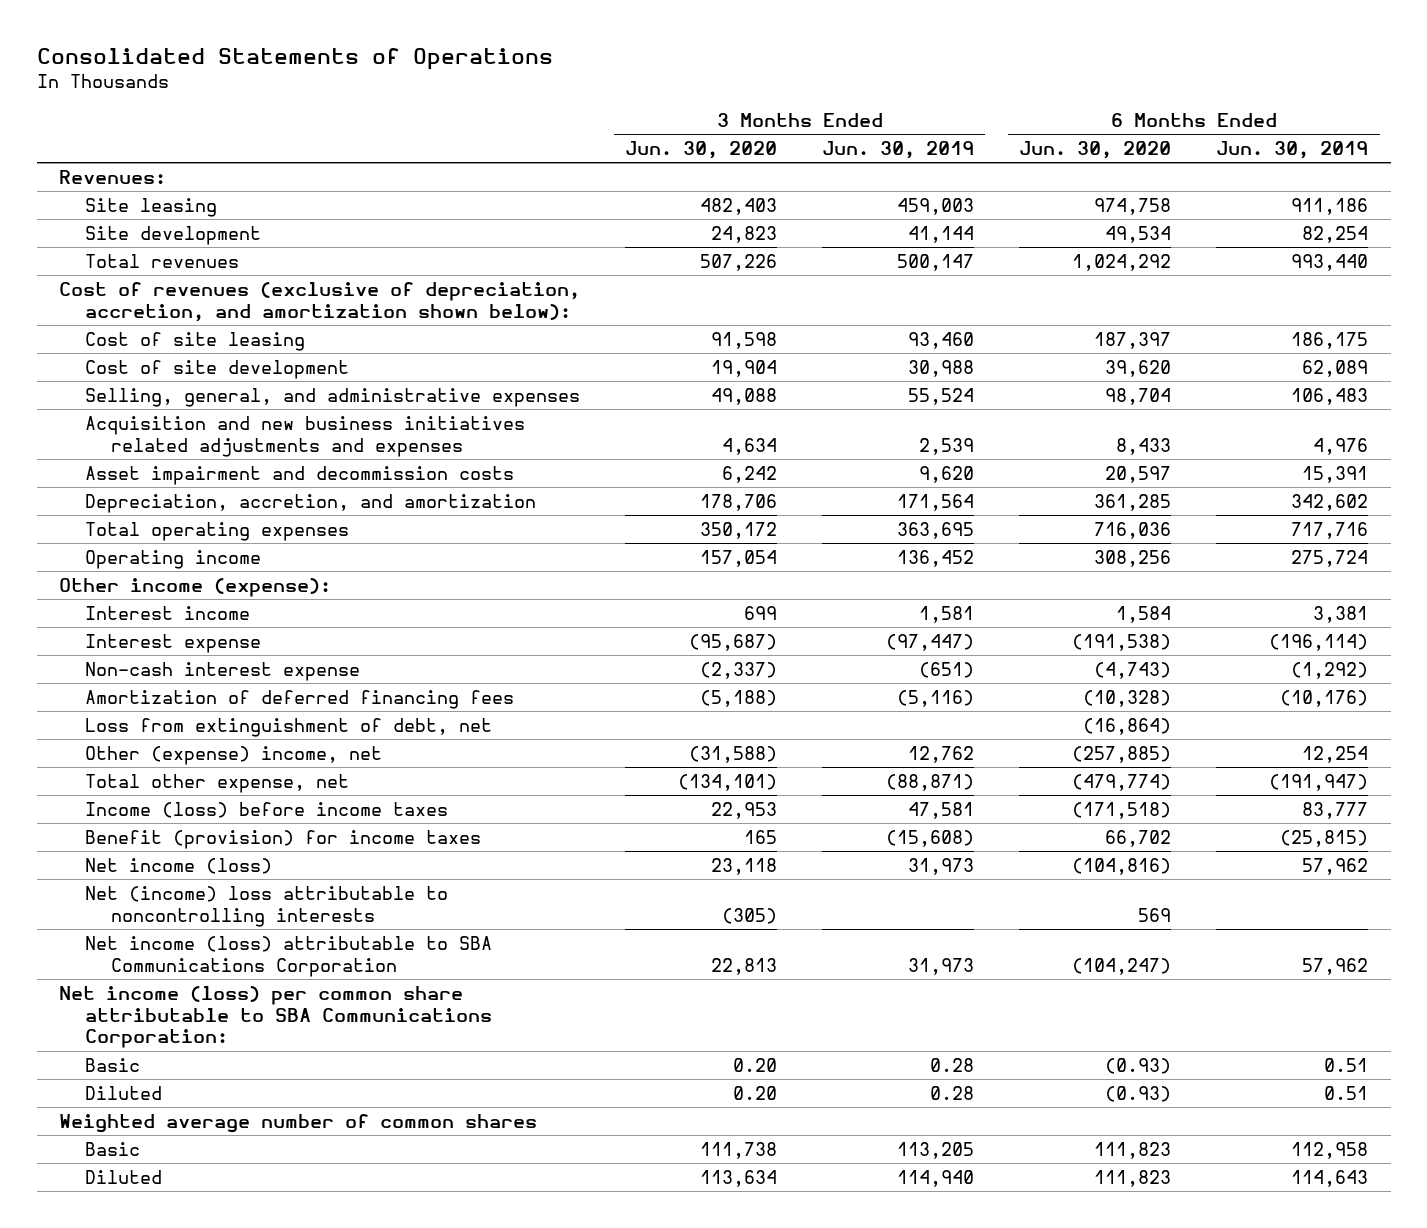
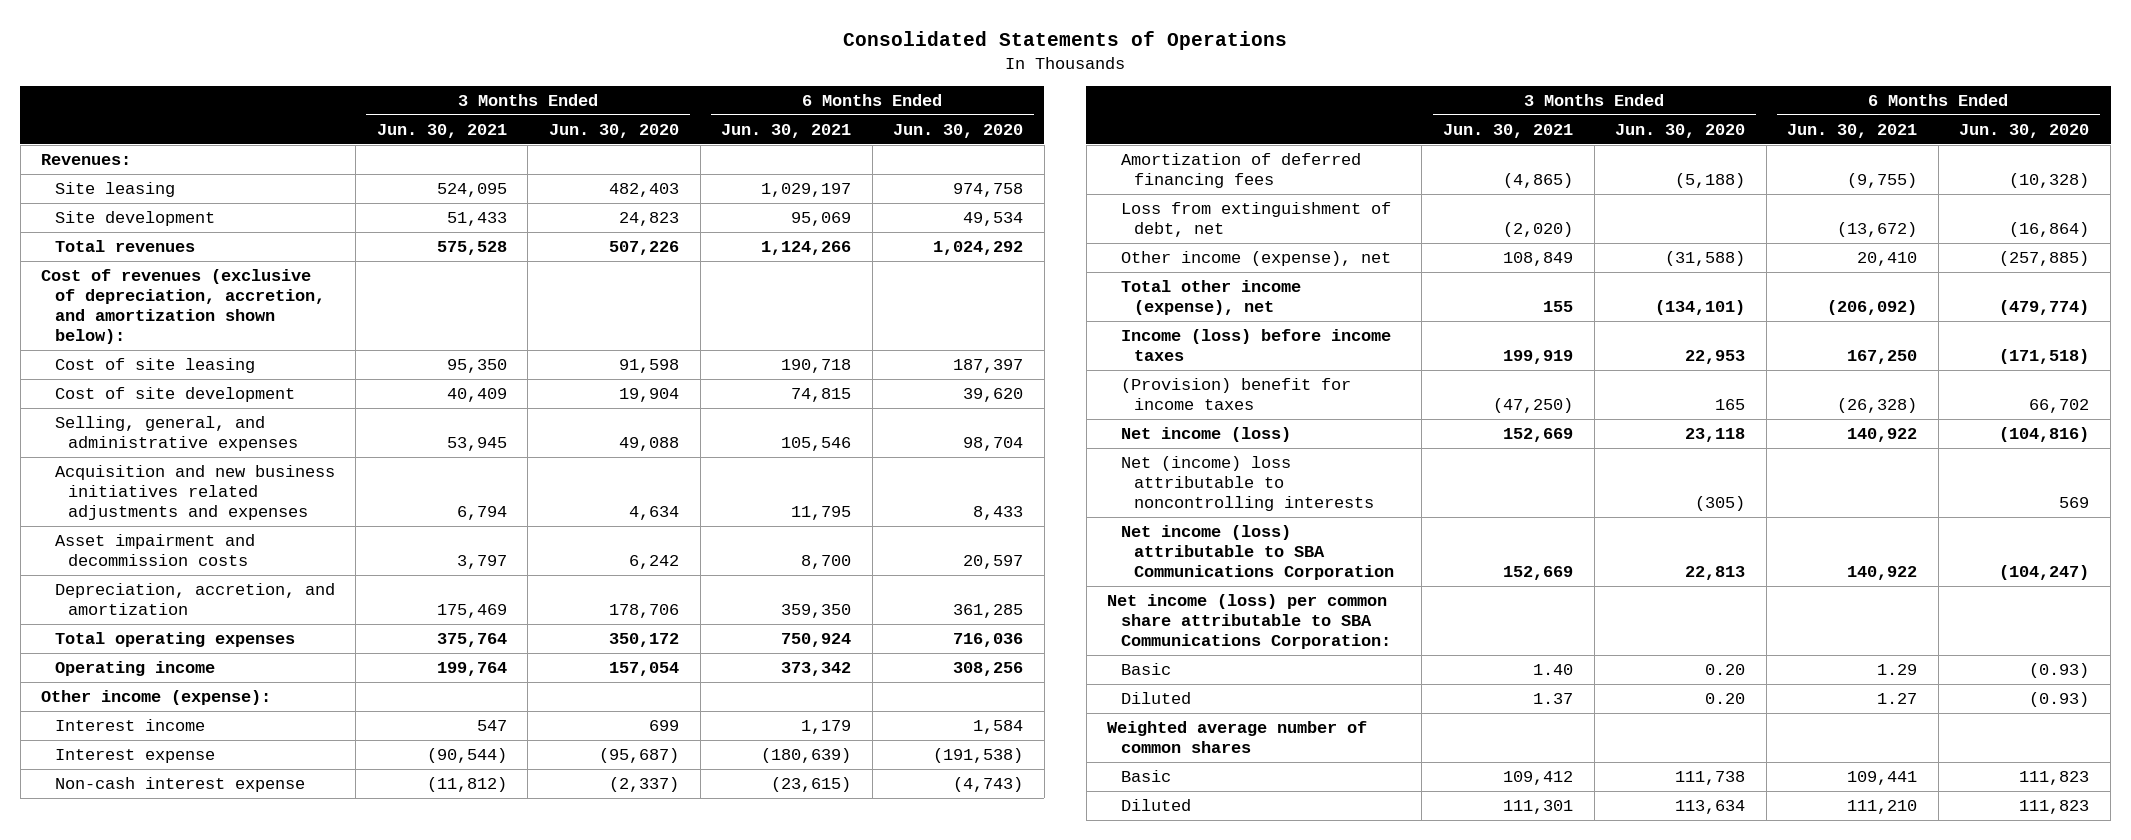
[822,141,975,160] Jun. 30, 2019 -> none
[1216,141,1369,160] Jun. 30, 2019 -> none
none -> [376,123,507,138] Jun. 30, 2021
none -> [721,123,852,138] Jun. 30, 2021
[84,745,382,765] Other (expense) income, net -> [1120,250,1391,266] Other income (expense), net
[84,773,349,793] Total other expense, net -> [1120,279,1301,315] Total other income (expense), net
[84,829,481,849] Benefit (provision) for income taxes -> [1120,377,1351,410] (Provision) benefit for income taxes

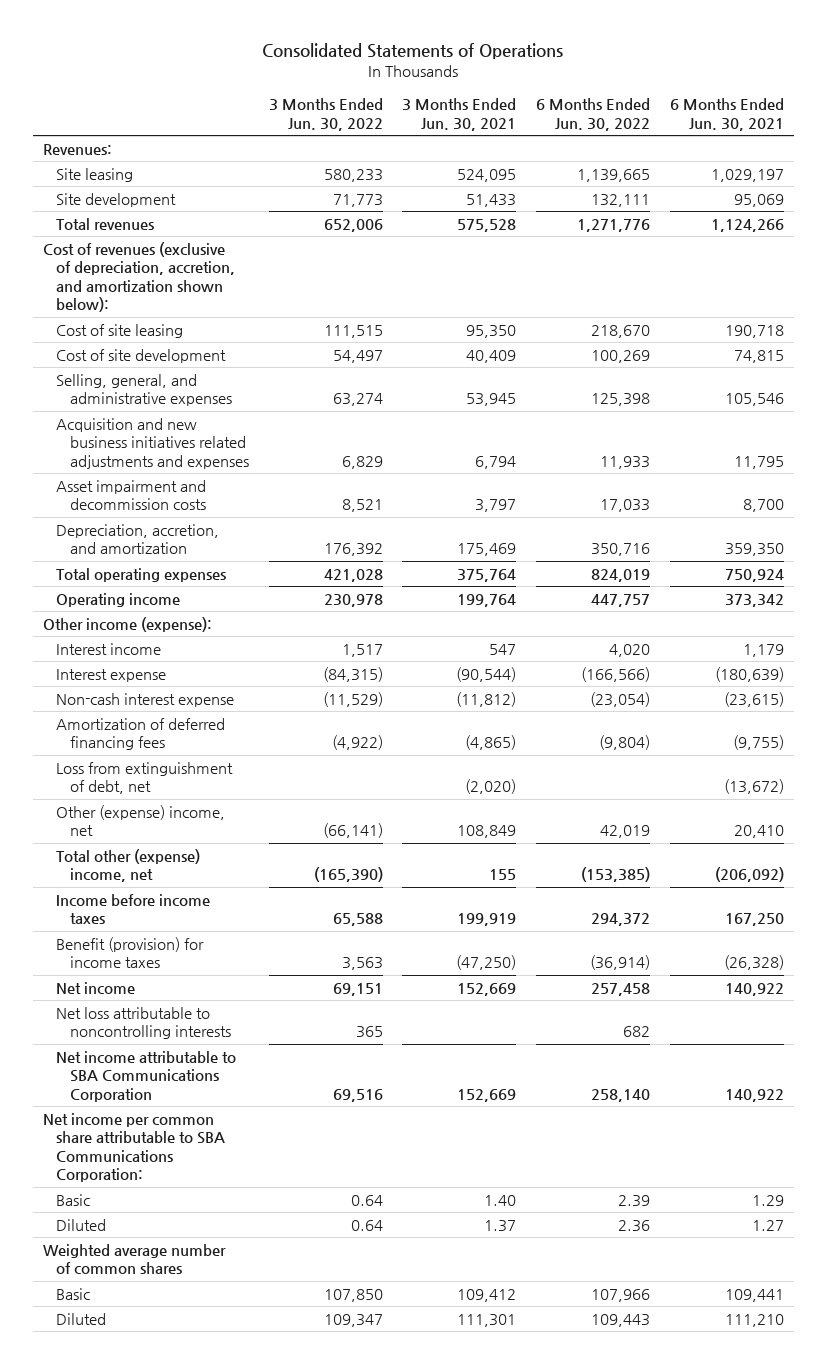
[548,123,679,138] Jun. 30, 2020 -> none
[893,123,1024,138] Jun. 30, 2020 -> none
none -> [268,98,383,131] 3 Months Ended Jun. 30, 2022
none -> [536,98,651,131] 6 Months Ended Jun. 30, 2022
[1120,250,1391,266] Other income (expense), net -> [56,804,226,837] Other (expense) income, net
[1120,279,1301,315] Total other income (expense), net -> [56,848,201,883] Total other (expense) income, net
[1120,328,1391,361] Income (loss) before income taxes -> [56,893,211,925] Income before income taxes
[1120,377,1351,410] (Provision) benefit for income taxes -> [56,936,205,969] Benefit (provision) for income taxes
[1120,426,1291,442] Net income (loss) -> [56,981,136,994] Net income
[1120,455,1375,511] Net (income) loss attributable to noncontrolling interests -> [56,1006,231,1040] Net loss attributable to noncontrolling interests
[1120,524,1395,580] Net income (loss) attributable to SBA Communications Corporation -> [56,1050,237,1102] Net income attributable to SBA Communications Corporation
[1107,593,1391,649] Net income (loss) per common share attributable to SBA Communications Corporation: -> [42,1112,226,1183] Net income per common share attributable to SBA Communications Corporation:

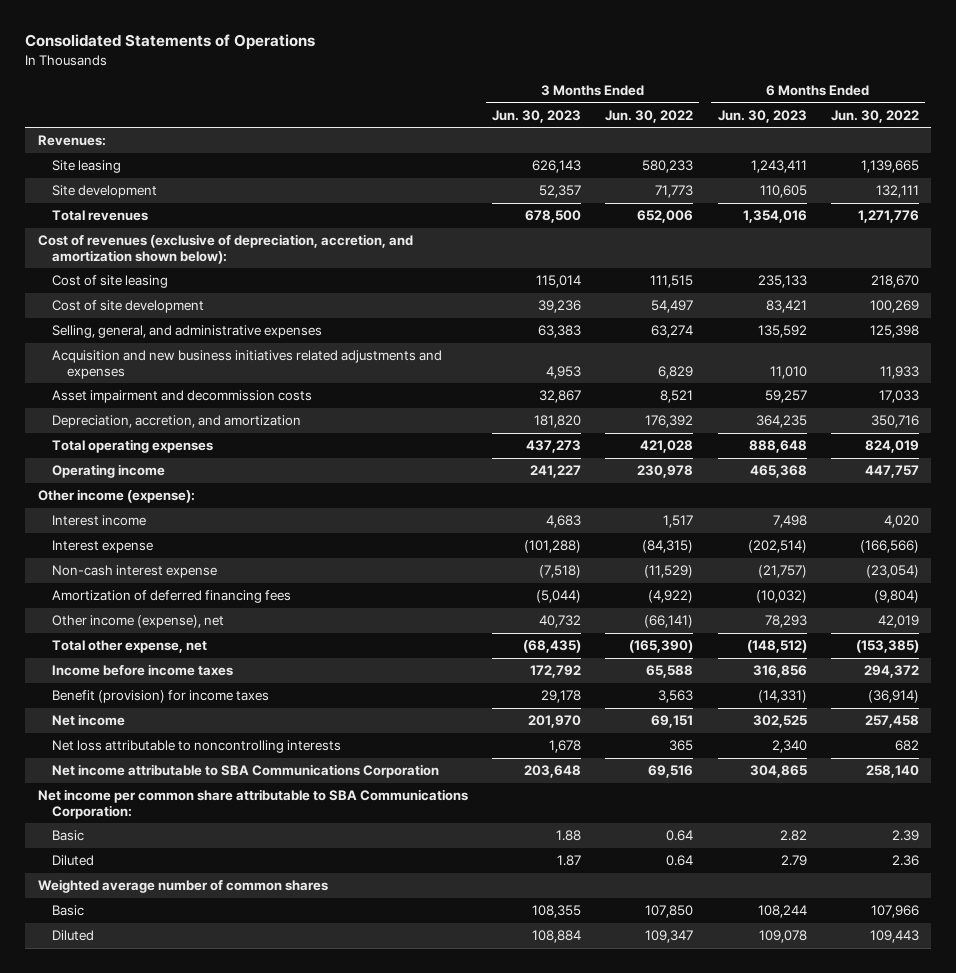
[402,98,517,131] 3 Months Ended Jun. 30, 2021 -> none
[669,98,784,131] 6 Months Ended Jun. 30, 2021 -> none
none -> [491,109,581,123] Jun. 30, 2023
none -> [717,109,807,123] Jun. 30, 2023
[56,761,234,795] Loss from extinguishment of debt, net -> none
[56,804,226,837] Other (expense) income, net -> [52,615,225,629] Other income (expense), net
[56,848,201,883] Total other (expense) income, net -> [52,640,208,654] Total other expense, net

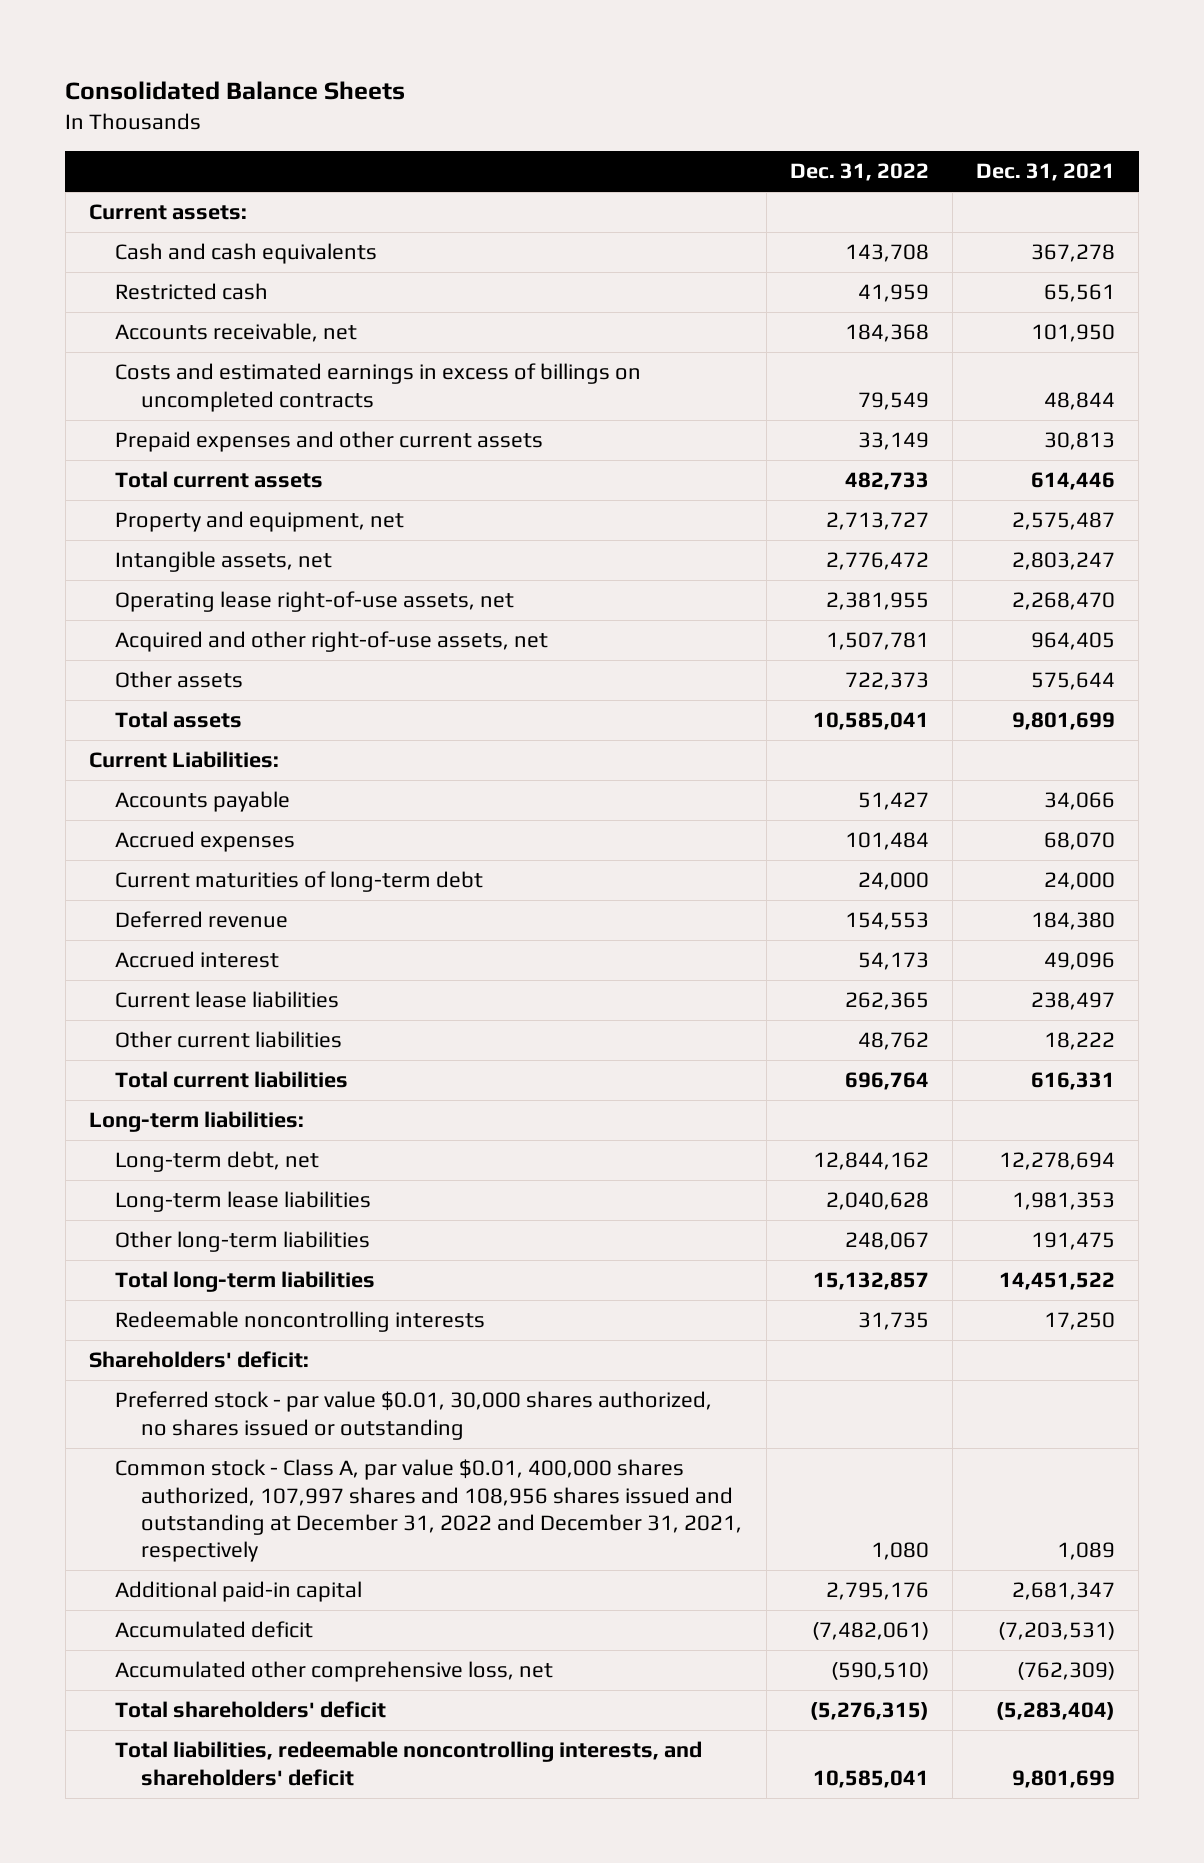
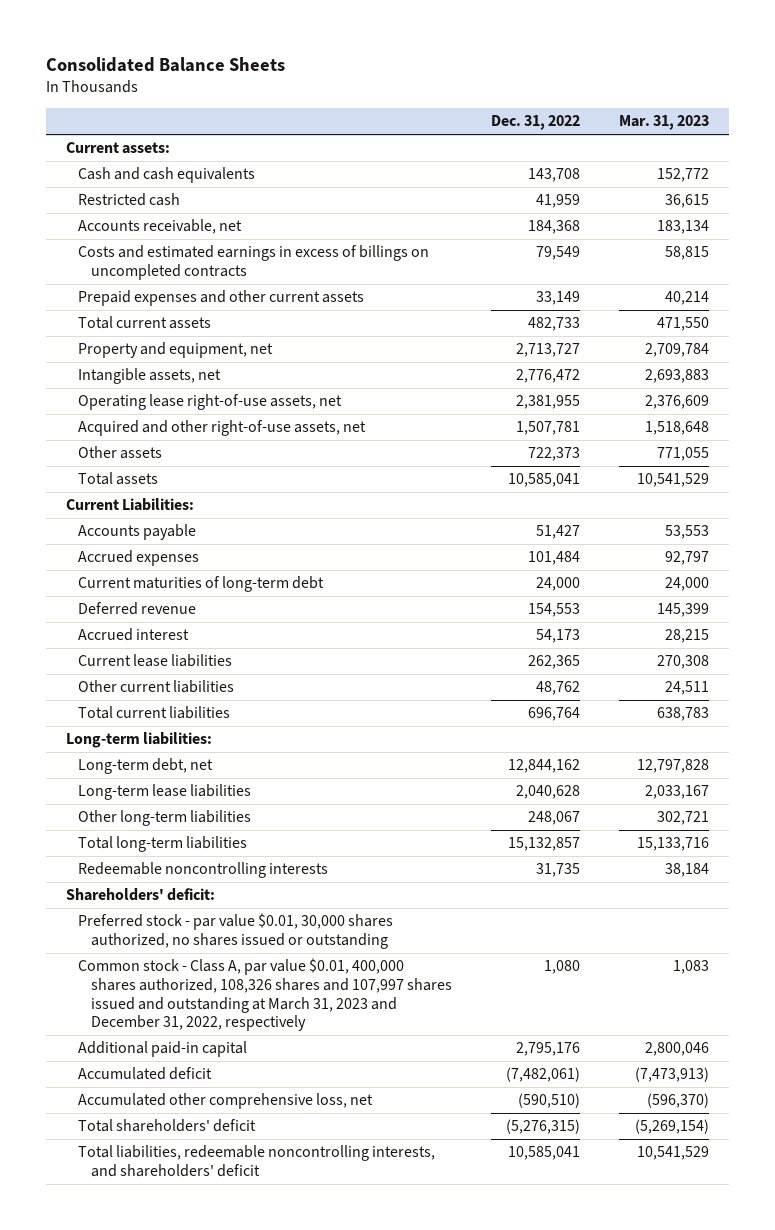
[976,163,1116,182] Dec. 31, 2021 -> none
none -> [619,115,710,131] Mar. 31, 2023
[115,1459,743,1563] Common stock - Class A, par value $0.01, 400,000 shares authorized, 107,997 shares and 108,956 shares issued and outstanding at December 31, 2022 and December 31, 2021, respectively -> [78,958,452,1032] Common stock - Class A, par value $0.01, 400,000 shares authorized, 108,326 shares and 107,997 shares issued and outstanding at March 31, 2023 and December 31, 2022, respectively

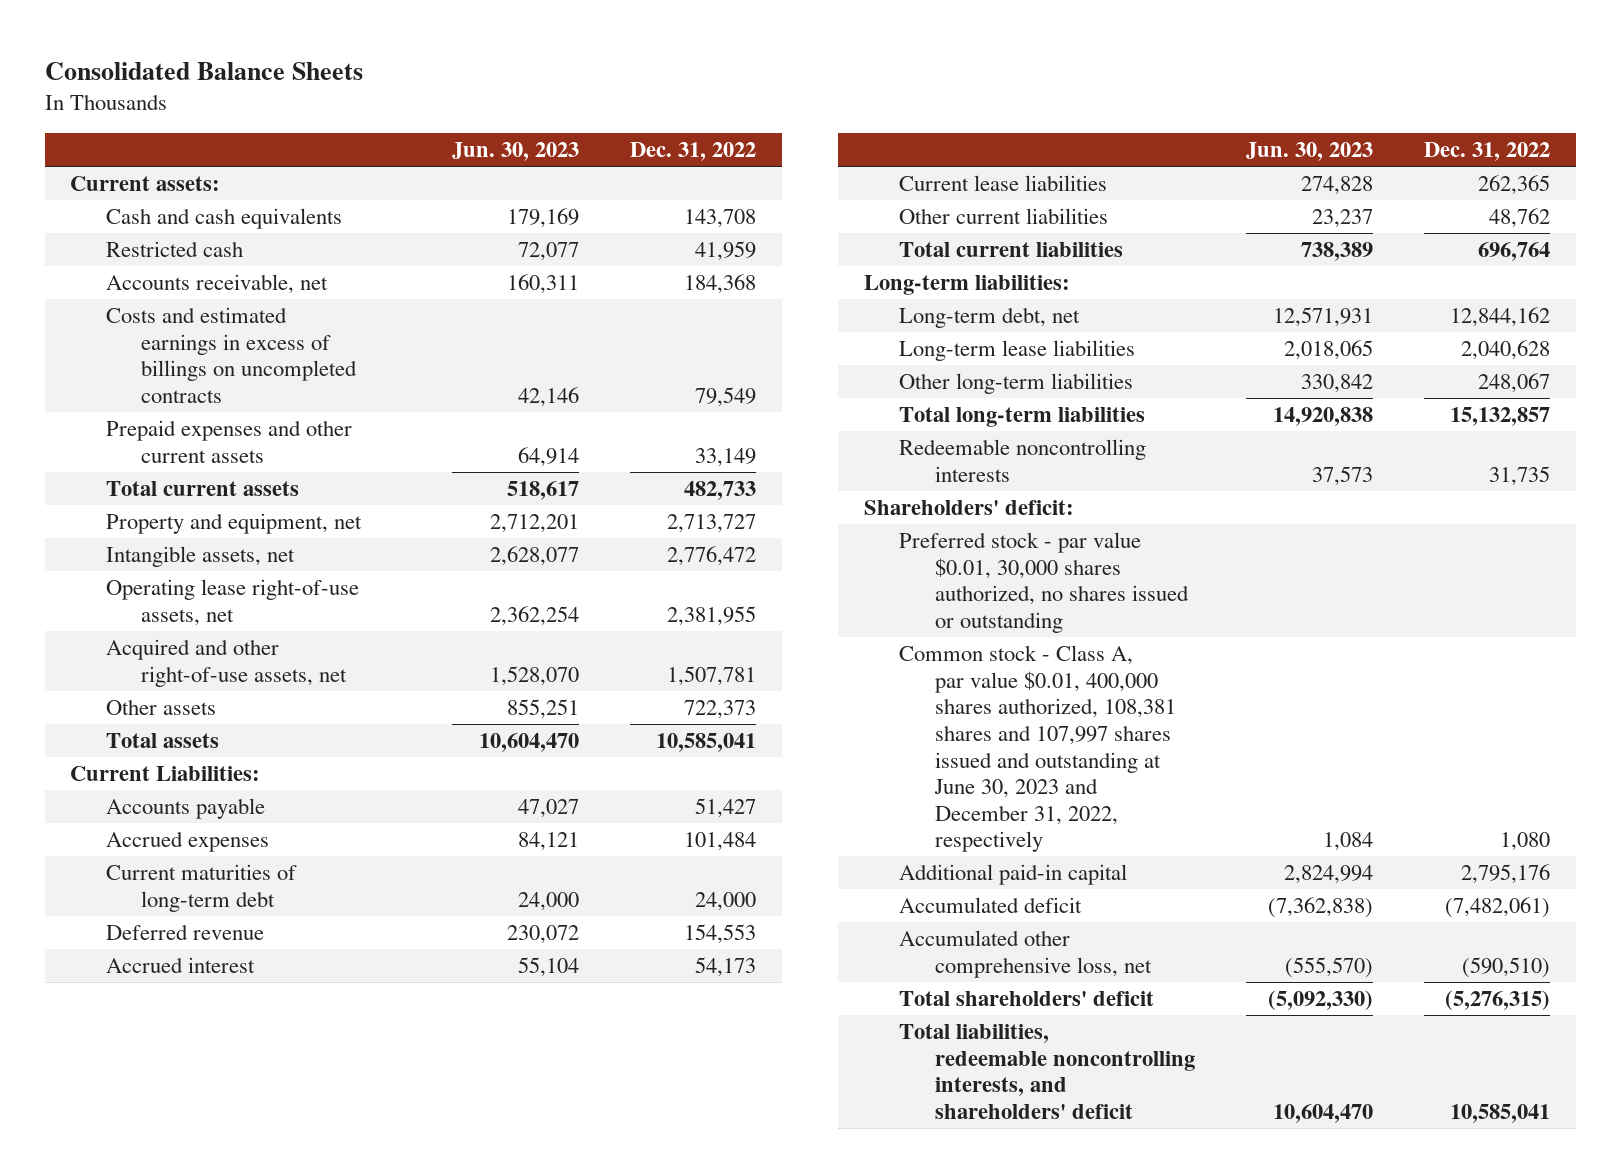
[619,115,710,131] Mar. 31, 2023 -> none
none -> [452,142,580,162] Jun. 30, 2023
[78,958,452,1032] Common stock - Class A, par value $0.01, 400,000 shares authorized, 108,326 shares and 107,997 shares issued and outstanding at March 31, 2023 and December 31, 2022, respectively -> [899,644,1176,853] Common stock - Class A, par value $0.01, 400,000 shares authorized, 108,381 shares and 107,997 shares issued and outstanding at June 30, 2023 and December 31, 2022, respectively

